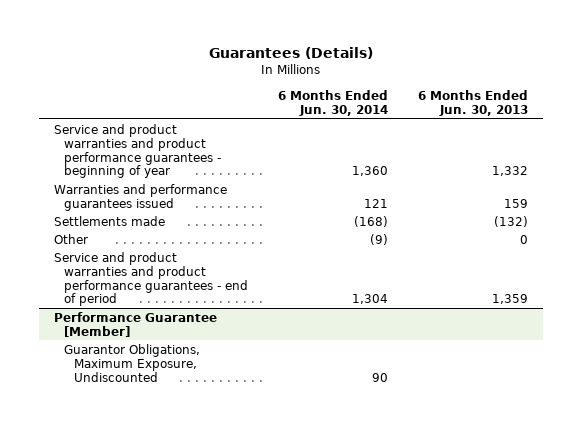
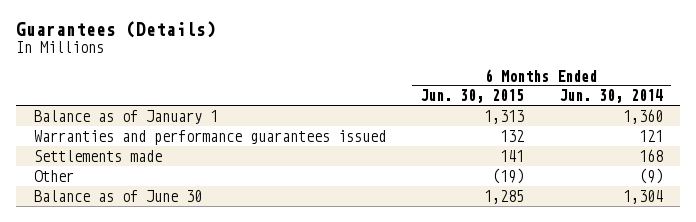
[418,90,529,117] 6 Months Ended Jun. 30, 2013 -> none
none -> [420,89,525,104] Jun. 30, 2015
[54,123,221,179] Service and product warranties and product performance guarantees - beginning of year -> [33,109,218,124] Balance as of January 1
[354,215,389,227] (168) -> [638,148,663,162] 168
[54,311,218,337] Performance Guarantee [Member] -> none
[63,343,200,382] Guarantor Obligations, Maximum Exposure, Undiscounted -> none
[54,251,248,307] Service and product warranties and product performance guarantees - end of period -> [33,189,202,202] Balance as of June 30

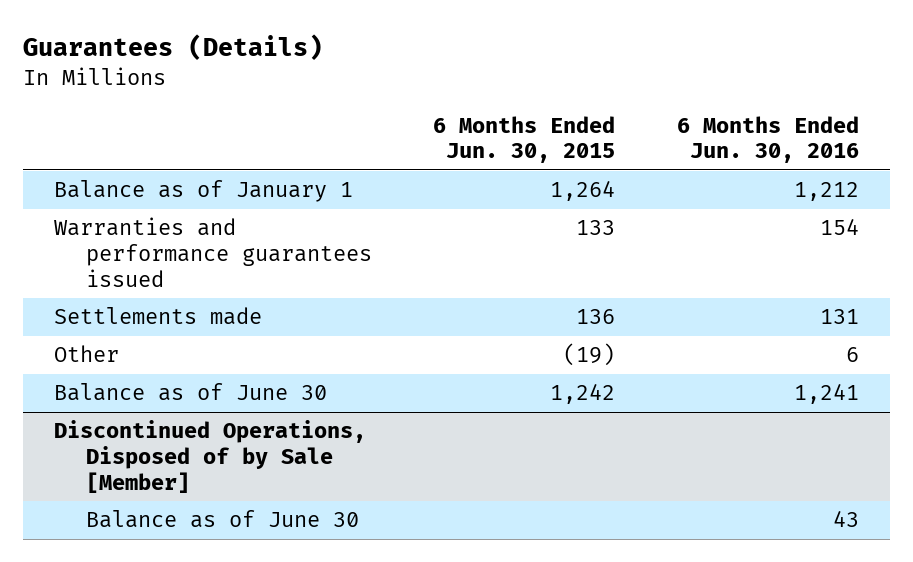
[558,89,663,104] Jun. 30, 2014 -> none
none -> [676,115,859,164] 6 Months Ended Jun. 30, 2016
[484,109,525,124] 1,313 -> [550,181,616,202] 1,264
[500,129,525,142] 132 -> [576,220,616,236] 133
[500,149,525,162] 141 -> [576,309,616,325] 136
[484,189,525,204] 1,285 -> [550,384,616,405] 1,242
none -> [54,420,367,493] Discontinued Operations, Disposed of by Sale [Member]
none -> [85,510,359,529] Balance as of June 30

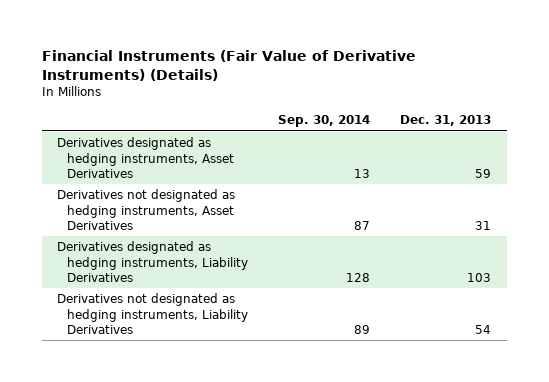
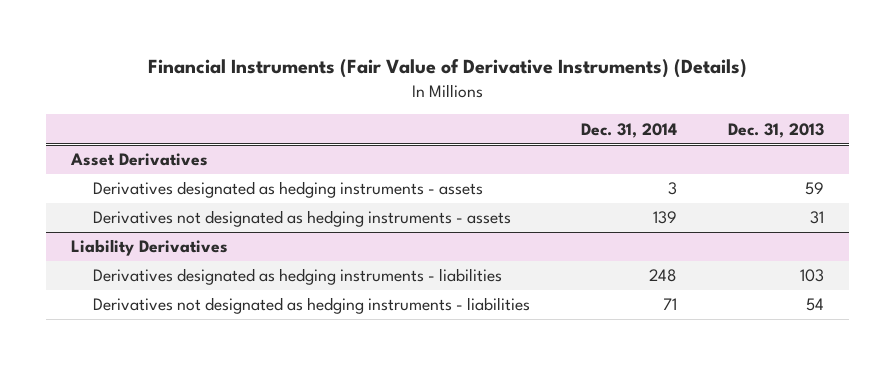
[278,115,371,128] Sep. 30, 2014 -> none
none -> [580,122,677,138] Dec. 31, 2014
none -> [70,153,209,167] Asset Derivatives
[57,137,234,178] Derivatives designated as hedging instruments, Asset Derivatives -> [92,181,483,199] Derivatives designated as hedging instruments - assets
[57,189,236,230] Derivatives not designated as hedging instruments, Asset Derivatives -> [92,210,511,228] Derivatives not designated as hedging instruments - assets
none -> [71,239,229,257] Liability Derivatives
[57,241,248,282] Derivatives designated as hedging instruments, Liability Derivatives -> [92,268,502,286] Derivatives designated as hedging instruments - liabilities
[57,293,248,334] Derivatives not designated as hedging instruments, Liability Derivatives -> [92,297,530,315] Derivatives not designated as hedging instruments - liabilities

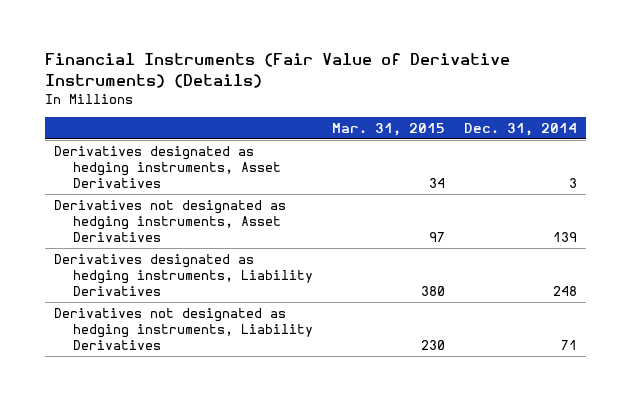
[727,122,824,138] Dec. 31, 2013 -> none
none -> [331,122,445,136] Mar. 31, 2015
[70,153,209,167] Asset Derivatives -> none
[71,239,229,257] Liability Derivatives -> none
[92,181,483,199] Derivatives designated as hedging instruments - assets -> [54,146,282,188] Derivatives designated as hedging instruments, Asset Derivatives
[92,210,511,228] Derivatives not designated as hedging instruments - assets -> [54,200,287,242] Derivatives not designated as hedging instruments, Asset Derivatives
[92,268,502,286] Derivatives designated as hedging instruments - liabilities -> [54,254,314,296] Derivatives designated as hedging instruments, Liability Derivatives
[92,297,530,315] Derivatives not designated as hedging instruments - liabilities -> [54,308,314,350] Derivatives not designated as hedging instruments, Liability Derivatives

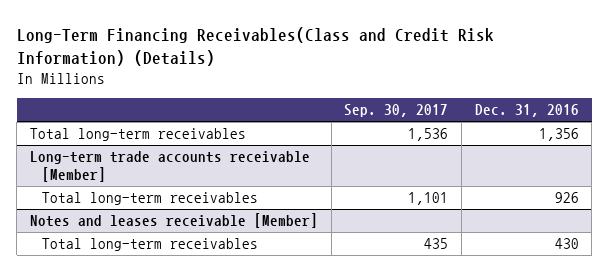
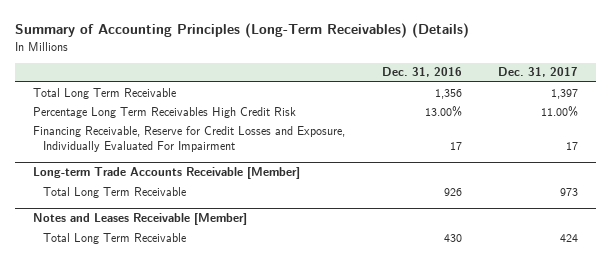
[16,26,494,66] Long-Term Financing Receivables(Class and Credit Risk Information) (Details) -> [15,23,470,39] Summary of Accounting Principles (Long-Term Receivables) (Details)
[344,104,449,118] Sep. 30, 2017 -> none
none -> [497,67,578,78] Dec. 31, 2017
[29,128,246,142] Total long-term receivables -> [33,87,177,99] Total Long Term Receivable
none -> [33,106,297,118] Percentage Long Term Receivables High Credit Risk
none -> [33,125,346,153] Financing Receivable, Reserve for Credit Losses and Exposure, Individually Evaluated For Impairment
[29,151,310,183] Long-term trade accounts receivable [Member] -> [33,167,301,180] Long-term Trade Accounts Receivable [Member]
[42,192,259,206] Total long-term receivables -> [42,186,186,198] Total Long Term Receivable
[29,213,318,229] Notes and leases receivable [Member] -> [33,213,248,226] Notes and Leases Receivable [Member]
[42,238,259,252] Total long-term receivables -> [42,232,186,244] Total Long Term Receivable

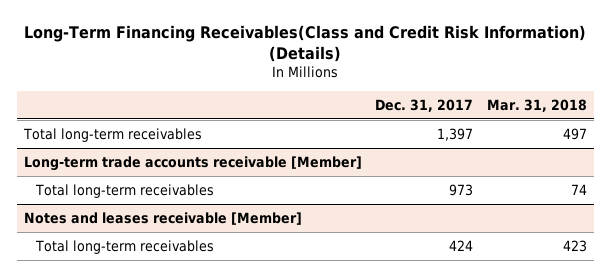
[15,23,470,39] Summary of Accounting Principles (Long-Term Receivables) (Details) -> [24,25,587,63] Long-Term Financing Receivables(Class and Credit Risk Information) (Details)
[381,67,462,78] Dec. 31, 2016 -> none
none -> [487,98,588,112] Mar. 31, 2018
[33,106,297,118] Percentage Long Term Receivables High Credit Risk -> none
[33,125,346,153] Financing Receivable, Reserve for Credit Losses and Exposure, Individually Evaluated For Impairment -> none
[33,87,177,99] Total Long Term Receivable -> [22,127,202,142] Total long-term receivables
[33,167,301,180] Long-term Trade Accounts Receivable [Member] -> [23,155,362,171] Long-term trade accounts receivable [Member]
[42,186,186,198] Total Long Term Receivable -> [34,183,214,198] Total long-term receivables
[33,213,248,226] Notes and Leases Receivable [Member] -> [23,211,302,225] Notes and leases receivable [Member]
[42,232,186,244] Total Long Term Receivable -> [34,239,214,254] Total long-term receivables

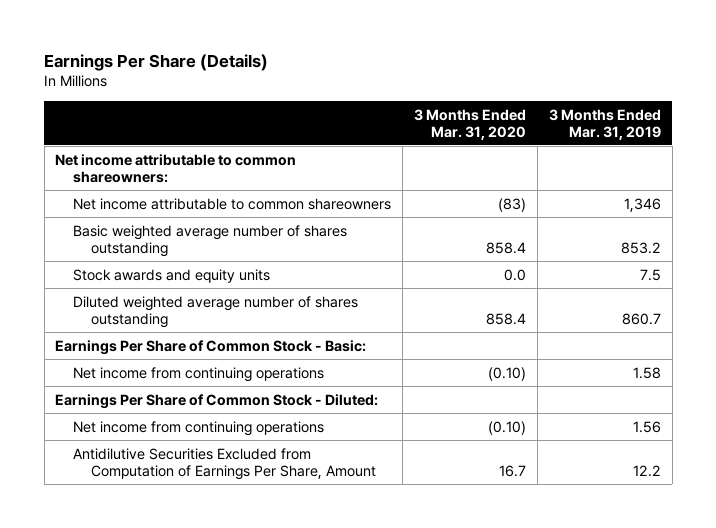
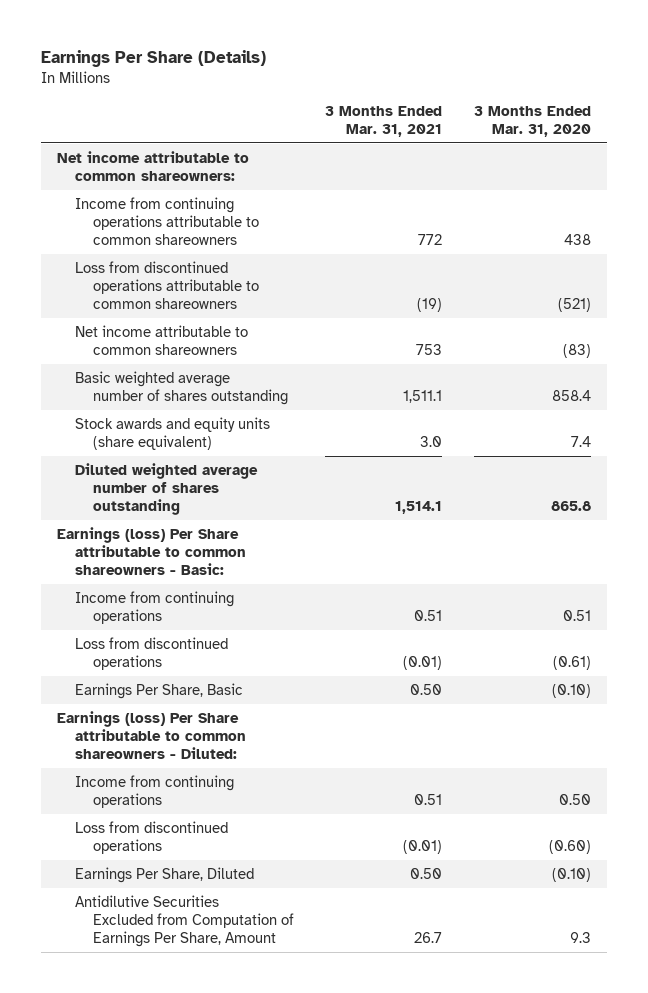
[548,108,661,140] 3 Months Ended Mar. 31, 2019 -> none
none -> [325,105,443,137] 3 Months Ended Mar. 31, 2021
none -> [74,196,259,245] Income from continuing operations attributable to common shareowners
none -> [74,260,259,309] Loss from discontinued operations attributable to common shareowners
[73,268,271,283] Stock awards and equity units -> [74,416,270,450] Stock awards and equity units (share equivalent)
[504,268,527,281] 0.0 -> [570,435,591,447] 7.4
[486,312,527,325] 858.4 -> [550,500,591,511] 865.8
[55,339,367,355] Earnings Per Share of Common Stock - Basic: -> [56,526,246,575] Earnings (loss) Per Share attributable to common shareowners - Basic:
[73,366,325,382] Net income from continuing operations -> [74,590,234,624] Income from continuing operations
[488,366,527,381] (0.10) -> [562,609,591,621] 0.51
none -> [74,636,228,670] Loss from discontinued operations
none -> [74,682,243,699] Earnings Per Share, Basic
[55,393,379,409] Earnings Per Share of Common Stock - Diluted: -> [56,710,246,759] Earnings (loss) Per Share attributable to common shareowners - Diluted:
[73,420,325,436] Net income from continuing operations -> [74,774,234,808] Income from continuing operations
[488,420,527,435] (0.10) -> [558,793,591,805] 0.50
none -> [74,820,228,854] Loss from discontinued operations
none -> [74,866,254,883] Earnings Per Share, Diluted
[499,464,527,477] 16.7 -> [569,931,591,943] 9.3

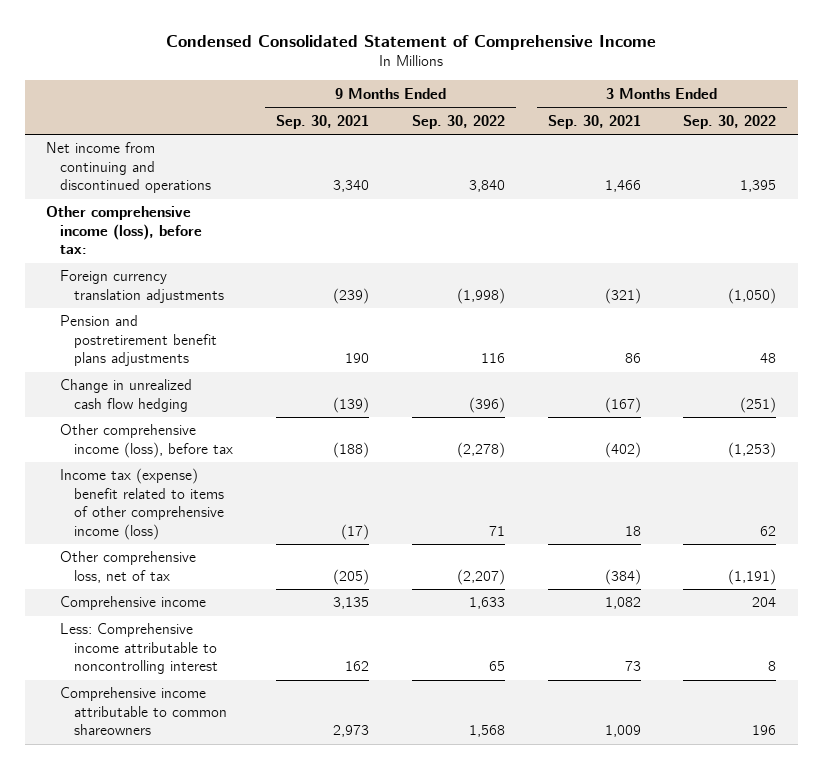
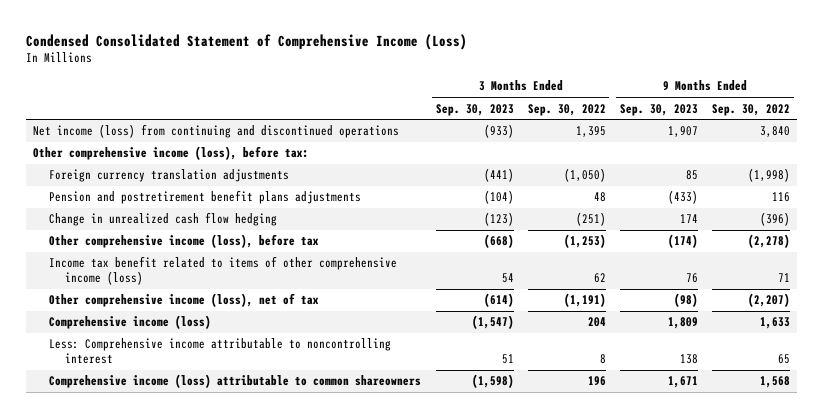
[166,34,657,50] Condensed Consolidated Statement of Comprehensive Income -> [26,33,468,50] Condensed Consolidated Statement of Comprehensive Income (Loss)
[276,114,370,129] Sep. 30, 2021 -> none
[547,114,641,129] Sep. 30, 2021 -> none
none -> [435,103,514,116] Sep. 30, 2023
none -> [619,103,698,116] Sep. 30, 2023
[46,142,212,194] Net income from continuing and discontinued operations -> [33,124,400,139] Net income (loss) from continuing and discontinued operations
[60,468,225,540] Income tax (expense) benefit related to items of other comprehensive income (loss) -> [49,256,398,286] Income tax benefit related to items of other comprehensive income (loss)
[60,551,197,583] Other comprehensive loss, net of tax -> [49,293,320,308] Other comprehensive income (loss), net of tax
[60,596,207,611] Comprehensive income -> [49,315,212,330] Comprehensive income (loss)
[60,687,228,736] Comprehensive income attributable to common shareowners -> [49,374,422,389] Comprehensive income (loss) attributable to common shareowners

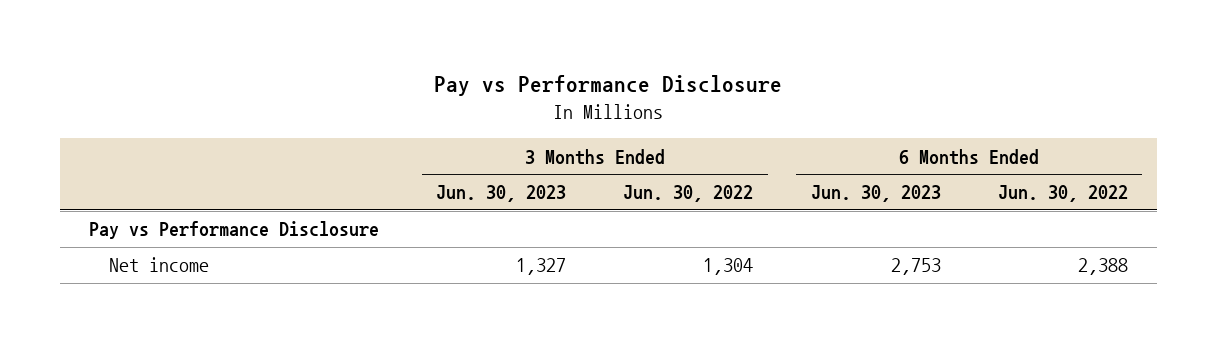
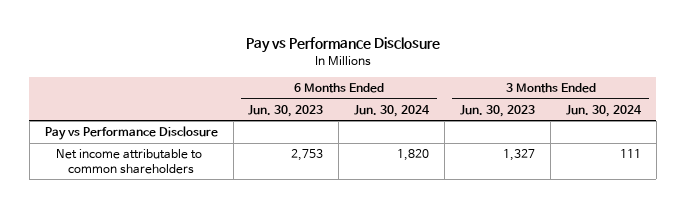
[623,185,754,203] Jun. 30, 2022 -> none
[997,185,1128,203] Jun. 30, 2022 -> none
none -> [354,104,431,117] Jun. 30, 2024
none -> [565,104,642,117] Jun. 30, 2024
[108,257,209,273] Net income -> [56,149,203,174] Net income attributable to common shareholders

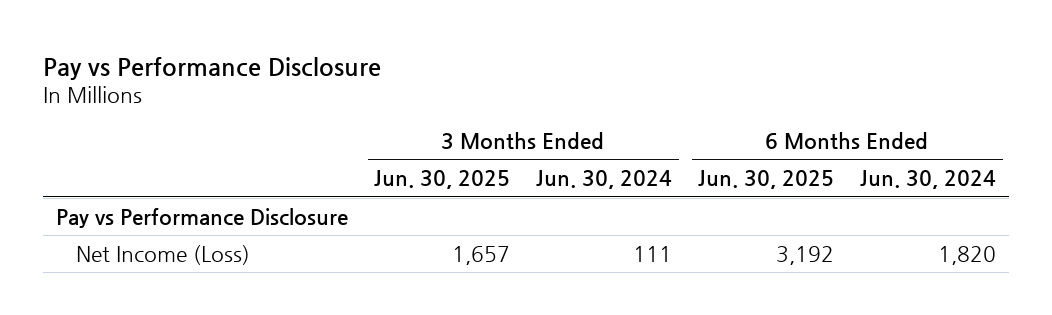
[248,104,324,117] Jun. 30, 2023 -> none
[460,104,536,117] Jun. 30, 2023 -> none
none -> [374,170,511,190] Jun. 30, 2025
none -> [698,170,835,190] Jun. 30, 2025
[56,149,203,174] Net income attributable to common shareholders -> [75,244,250,265] Net Income (Loss)

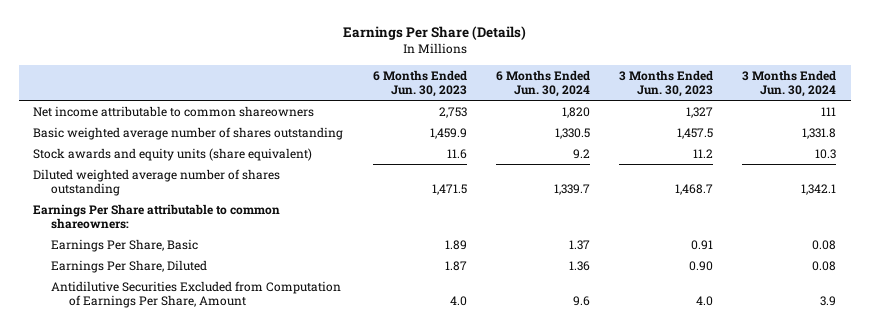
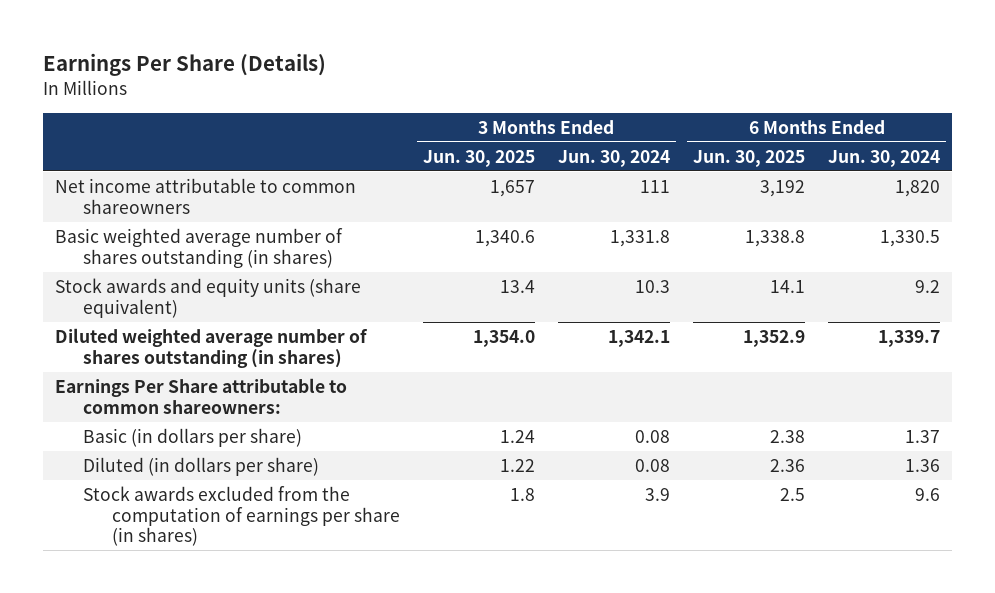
[372,69,467,97] 6 Months Ended Jun. 30, 2023 -> none
[618,69,713,97] 3 Months Ended Jun. 30, 2023 -> none
none -> [422,149,535,167] Jun. 30, 2025
none -> [693,149,806,167] Jun. 30, 2025
[33,126,344,140] Basic weighted average number of shares outstanding -> [54,228,343,268] Basic weighted average number of shares outstanding (in shares)
[33,168,281,196] Diluted weighted average number of shares outstanding -> [54,328,368,368] Diluted weighted average number of shares outstanding (in shares)
[51,238,199,252] Earnings Per Share, Basic -> [83,428,303,448] Basic (in dollars per share)
[51,259,208,273] Earnings Per Share, Diluted -> [83,457,320,477] Diluted (in dollars per share)
[51,280,342,308] Antidilutive Securities Excluded from Computation of Earnings Per Share, Amount -> [83,486,400,547] Stock awards excluded from the computation of earnings per share (in shares)

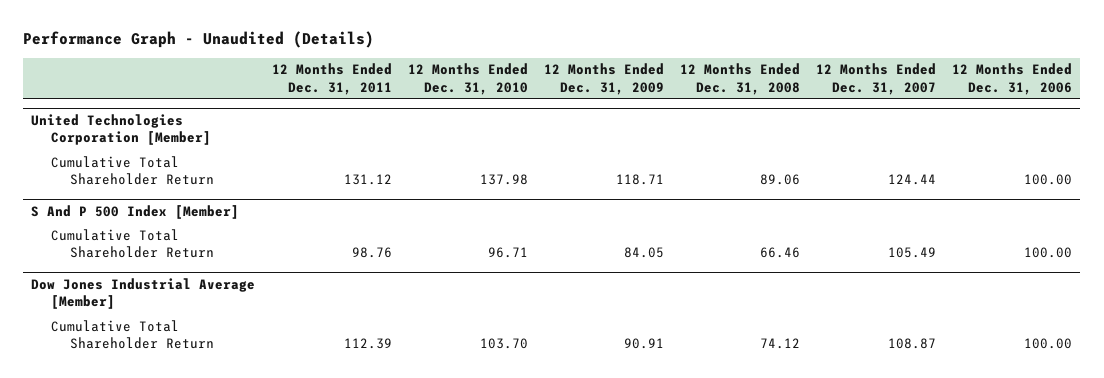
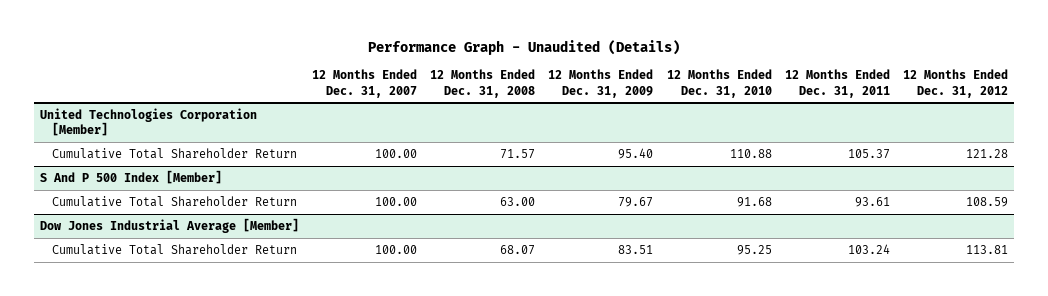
[952,63,1073,95] 12 Months Ended Dec. 31, 2006 -> none
none -> [902,69,1008,98] 12 Months Ended Dec. 31, 2012
[343,173,392,185] 131.12 -> [847,148,890,159] 105.37
[479,173,528,185] 137.98 -> [729,148,772,158] 110.88
[615,173,664,185] 118.71 -> [618,147,654,159] 95.40
[759,173,800,185] 89.06 -> [500,148,536,159] 71.57
[888,173,937,185] 124.44 -> [375,148,418,158] 100.00
[351,246,392,258] 98.76 -> [854,196,890,207] 93.61
[487,246,528,258] 96.71 -> [736,196,772,207] 91.68
[623,246,664,258] 84.05 -> [618,196,654,207] 79.67
[759,246,800,258] 66.46 -> [500,196,536,206] 63.00
[888,246,937,258] 105.49 -> [375,196,418,206] 100.00
[343,337,392,349] 112.39 -> [847,243,890,254] 103.24
[479,337,528,349] 103.70 -> [736,244,772,255] 95.25
[623,337,664,349] 90.91 -> [618,244,654,254] 83.51
[759,337,800,349] 74.12 -> [500,244,536,255] 68.07
[888,337,937,349] 108.87 -> [375,244,418,254] 100.00

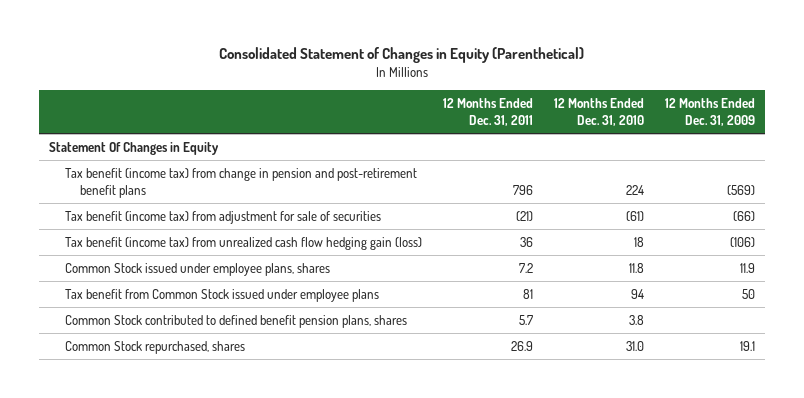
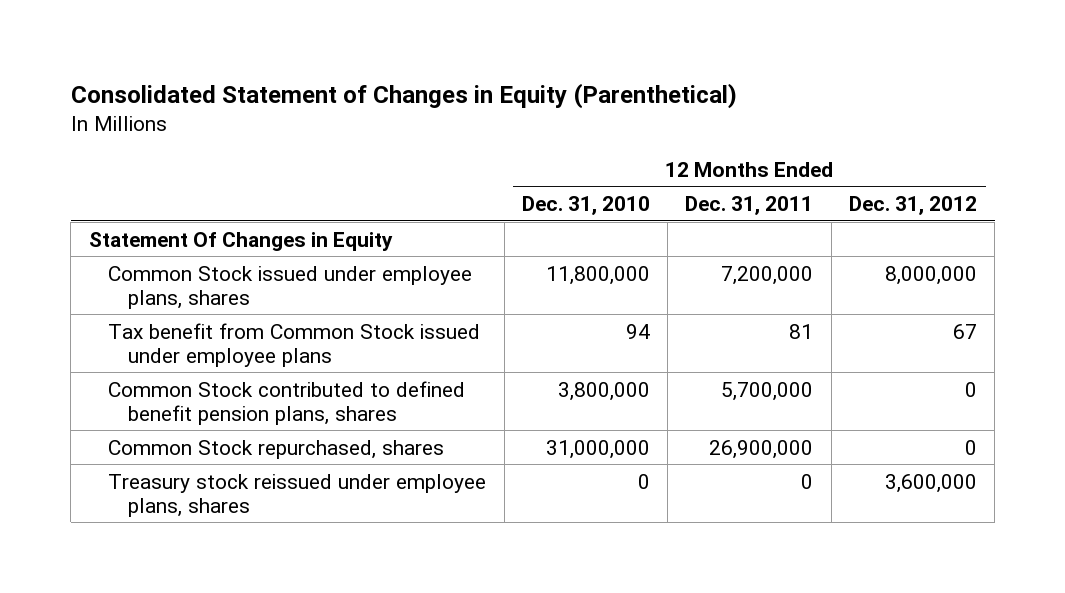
[664,97,755,126] 12 Months Ended Dec. 31, 2009 -> none
none -> [848,195,977,215] Dec. 31, 2012
[64,167,417,198] Tax benefit (income tax) from change in pension and post-retirement benefit plans -> none
[64,210,381,224] Tax benefit (income tax) from adjustment for sale of securities -> none
[64,236,422,250] Tax benefit (income tax) from unrealized cash flow hedging gain (loss) -> none
[518,262,533,273] 7.2 -> [721,265,814,285] 7,200,000
[628,262,644,273] 11.8 -> [545,265,650,285] 11,800,000
[518,314,533,325] 5.7 -> [721,381,814,401] 5,700,000
[628,314,644,325] 3.8 -> [557,381,650,401] 3,800,000
[510,340,533,351] 26.9 -> [709,439,814,459] 26,900,000
[625,340,644,351] 31.0 -> [545,439,650,459] 31,000,000
none -> [108,473,487,517] Treasury stock reissued under employee plans, shares

